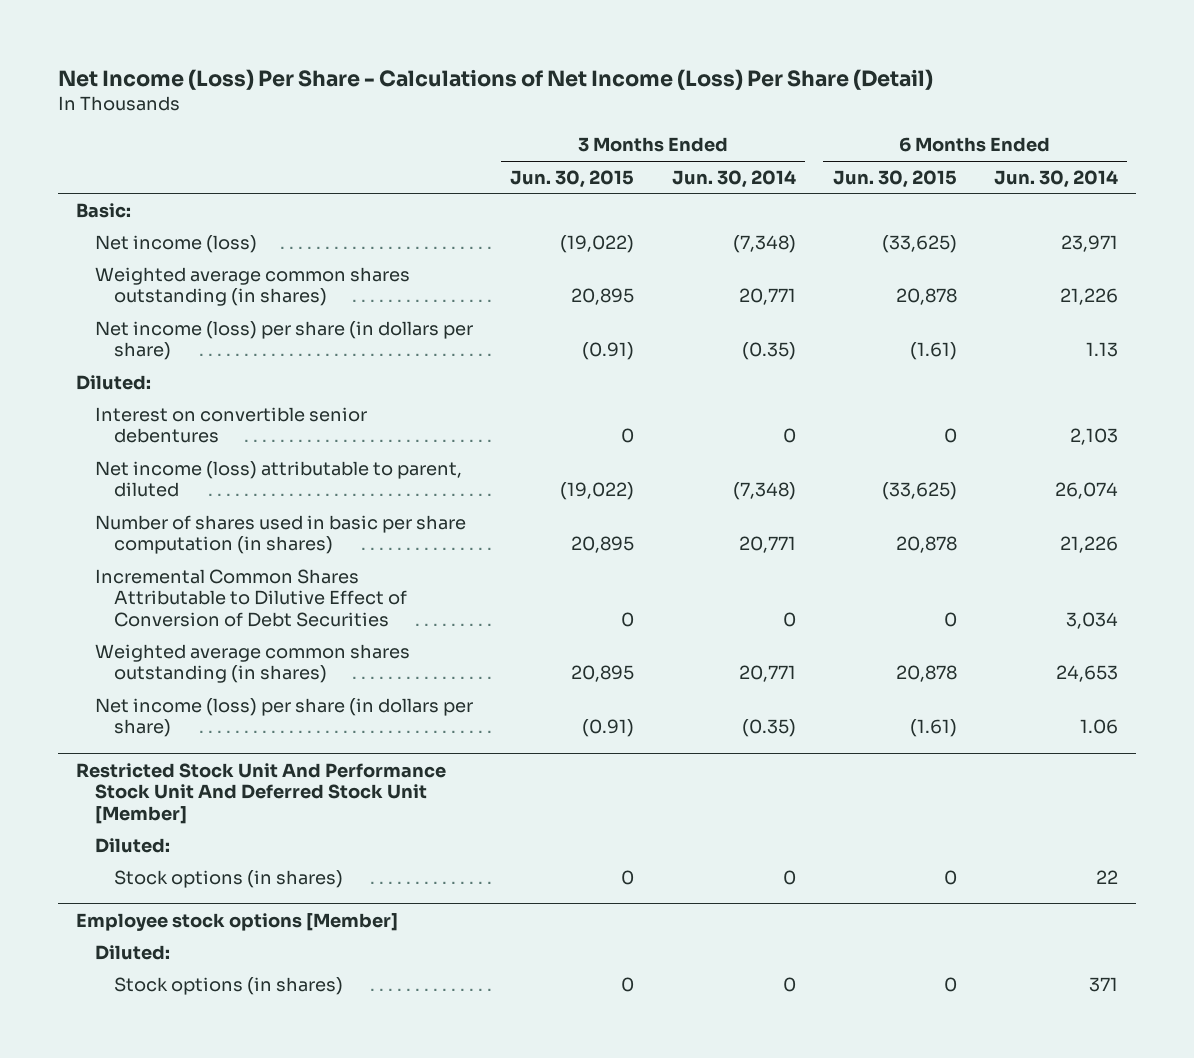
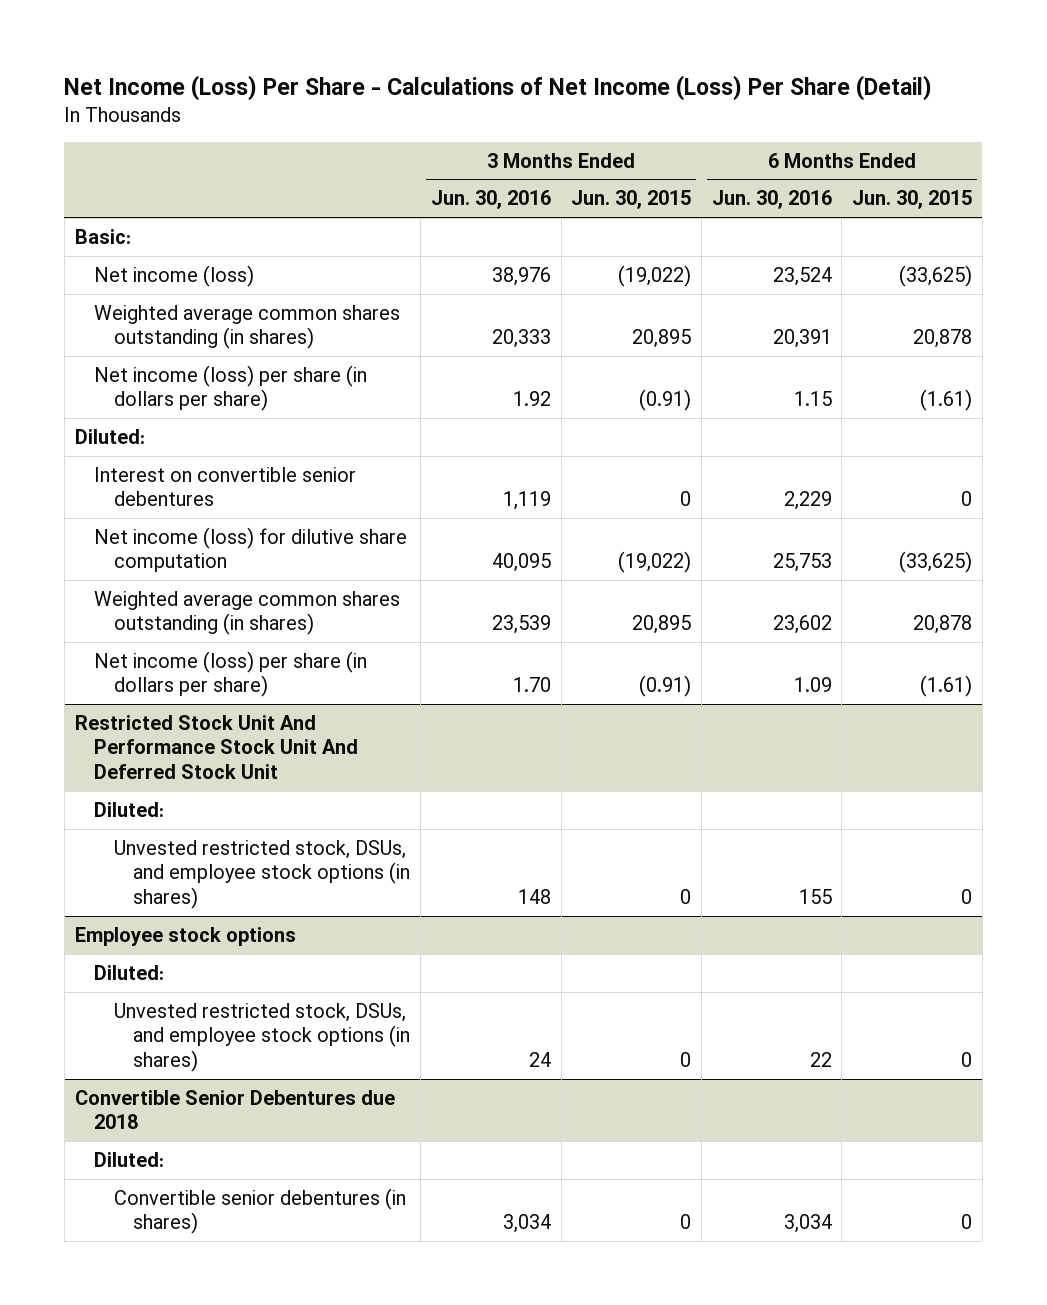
[671,169,796,188] Jun. 30, 2014 -> none
[993,169,1118,188] Jun. 30, 2014 -> none
none -> [430,190,551,210] Jun. 30, 2016
none -> [711,190,832,210] Jun. 30, 2016
[95,514,467,555] Number of shares used in basic per share computation (in shares) -> none
[95,568,408,627] Incremental Common Shares Attributable to Dilutive Effect of Conversion of Debt Securities -> none
[95,460,463,498] Net income (loss) attributable to parent, diluted -> [94,526,408,573] Net income (loss) for dilutive share computation
[76,762,447,824] Restricted Stock Unit And Performance Stock Unit And Deferred Stock Unit [Member] -> [74,714,359,779] Restricted Stock Unit And Performance Stock Unit And Deferred Stock Unit
[114,869,344,888] Stock options (in shares) -> [113,839,411,909] Unvested restricted stock, DSUs, and employee stock options (in shares)
[76,912,399,931] Employee stock options [Member] -> [74,926,296,946] Employee stock options
[114,976,344,995] Stock options (in shares) -> [113,1002,411,1072] Unvested restricted stock, DSUs, and employee stock options (in shares)
none -> [74,1089,395,1130] Convertible Senior Debentures due 2018
none -> [94,1151,165,1167] Diluted:
none -> [113,1187,406,1235] Convertible senior debentures (in shares)

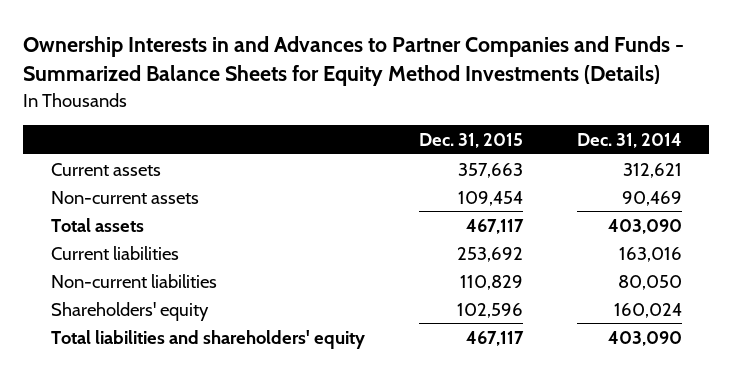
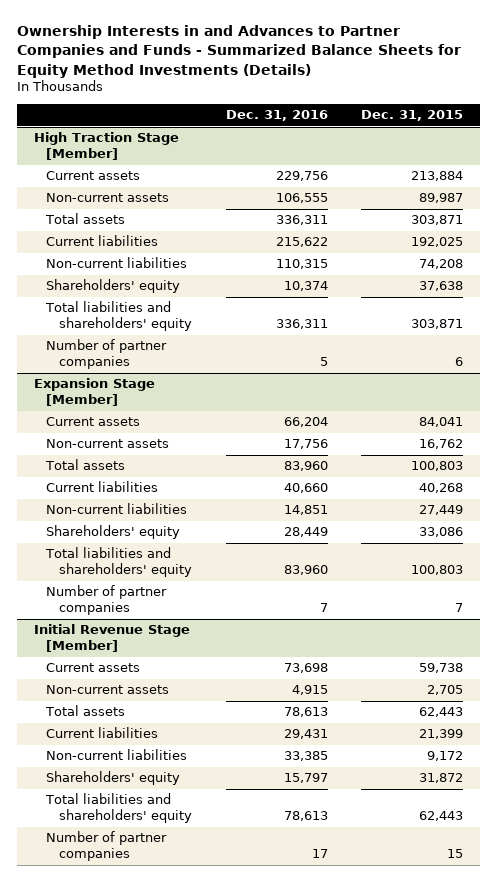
[577,133,683,149] Dec. 31, 2014 -> none
none -> [225,110,328,122] Dec. 31, 2016
none -> [33,132,179,161] High Traction Stage [Member]
[457,162,523,178] 357,663 -> [411,171,464,182] 213,884
[457,190,523,206] 109,454 -> [419,193,464,204] 89,987
[465,218,524,234] 467,117 -> [411,215,464,226] 303,871
[456,246,523,262] 253,692 -> [411,237,464,248] 192,025
[459,274,523,290] 110,829 -> [419,259,464,270] 74,208
[456,302,523,318] 102,596 -> [419,281,464,292] 37,638
[465,330,524,346] 467,117 -> [411,319,464,330] 303,871
none -> [46,339,168,370] Number of partner companies
none -> [33,378,155,407] Expansion Stage [Member]
none -> [46,417,141,427] Current assets
none -> [46,439,170,449] Non-current assets
none -> [45,459,126,471] Total assets
none -> [46,481,159,493] Current liabilities
none -> [46,503,188,515] Non-current liabilities
none -> [46,525,181,540] Shareholders' equity
none -> [45,547,192,578] Total liabilities and shareholders' equity
none -> [46,585,168,616] Number of partner companies
none -> [33,624,190,653] Initial Revenue Stage [Member]
none -> [46,663,141,673] Current assets
none -> [46,685,170,695] Non-current assets
none -> [45,705,126,717] Total assets
none -> [46,727,159,739] Current liabilities
none -> [46,749,188,761] Non-current liabilities
none -> [46,771,181,786] Shareholders' equity
none -> [45,793,192,824] Total liabilities and shareholders' equity
none -> [46,831,168,862] Number of partner companies

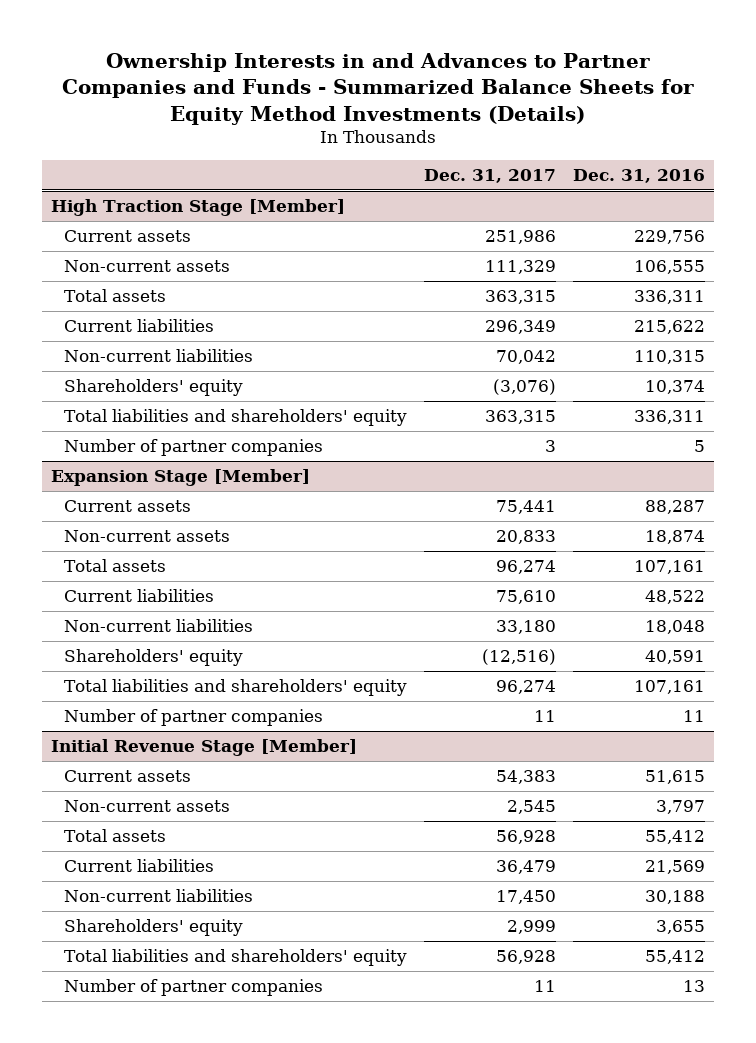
[361,110,464,122] Dec. 31, 2015 -> none
none -> [424,169,557,184] Dec. 31, 2017
[283,417,328,428] 66,204 -> [645,499,706,514] 88,287
[283,439,328,450] 17,756 -> [645,529,706,544] 18,874
[283,461,328,472] 83,960 -> [634,559,706,574] 107,161
[283,483,328,494] 40,660 -> [645,589,706,604] 48,522
[283,505,328,516] 14,851 -> [645,619,706,634] 18,048
[283,527,328,538] 28,449 -> [645,649,706,664] 40,591
[283,565,328,576] 83,960 -> [634,679,706,694] 107,161
[319,603,328,613] 7 -> [683,709,706,722] 11
[283,663,328,674] 73,698 -> [645,769,706,784] 51,615
[291,685,328,696] 4,915 -> [656,799,706,814] 3,797
[283,707,328,718] 78,613 -> [645,829,706,844] 55,412
[283,729,328,740] 29,431 -> [645,859,706,874] 21,569
[283,751,328,762] 33,385 -> [645,889,706,904] 30,188
[283,773,328,784] 15,797 -> [656,919,706,934] 3,655
[283,811,328,822] 78,613 -> [645,949,706,964] 55,412
[311,849,328,859] 17 -> [683,979,706,992] 13

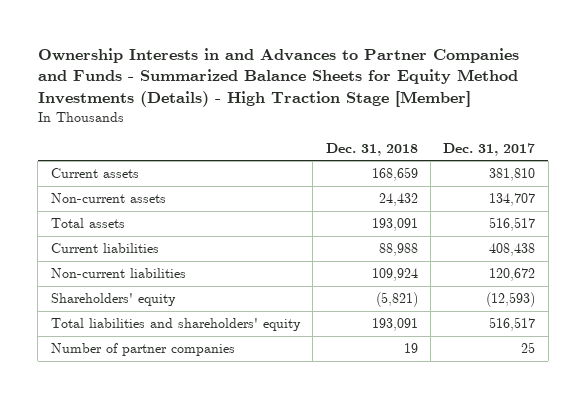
[62,53,695,125] Ownership Interests in and Advances to Partner Companies and Funds - Summarized Balance Sheets for Equity Method Investments (Details) -> [37,47,519,107] Ownership Interests in and Advances to Partner Companies and Funds - Summarized Balance Sheets for Equity Method Investments (Details) - High Traction Stage [Member]
[573,169,706,184] Dec. 31, 2016 -> none
none -> [325,142,418,156] Dec. 31, 2018
[50,198,345,216] High Traction Stage [Member] -> none
[50,468,310,486] Expansion Stage [Member] -> none
[63,499,191,512] Current assets -> none
[63,529,230,542] Non-current assets -> none
[63,558,166,572] Total assets -> none
[63,588,214,602] Current liabilities -> none
[63,618,253,632] Non-current liabilities -> none
[63,648,243,666] Shareholders' equity -> none
[63,678,407,696] Total liabilities and shareholders' equity -> none
[63,708,323,726] Number of partner companies -> none
[50,738,357,756] Initial Revenue Stage [Member] -> none
[63,769,191,782] Current assets -> none
[63,799,230,812] Non-current assets -> none
[63,828,166,842] Total assets -> none
[63,858,214,872] Current liabilities -> none
[63,888,253,902] Non-current liabilities -> none
[63,918,243,936] Shareholders' equity -> none
[63,948,407,966] Total liabilities and shareholders' equity -> none
[63,978,323,996] Number of partner companies -> none
[485,229,557,244] 251,986 -> [489,168,536,182] 381,810
[485,259,557,274] 111,329 -> [489,193,536,207] 134,707
[485,289,557,304] 363,315 -> [489,217,536,232] 516,517
[485,319,557,334] 296,349 -> [489,243,536,257] 408,438
[496,349,557,364] 70,042 -> [489,268,536,282] 120,672
[493,378,557,395] (3,076) -> [486,292,536,308] (12,593)
[485,409,557,424] 363,315 -> [489,317,536,332] 516,517
[545,439,557,452] 3 -> [521,342,536,354] 25

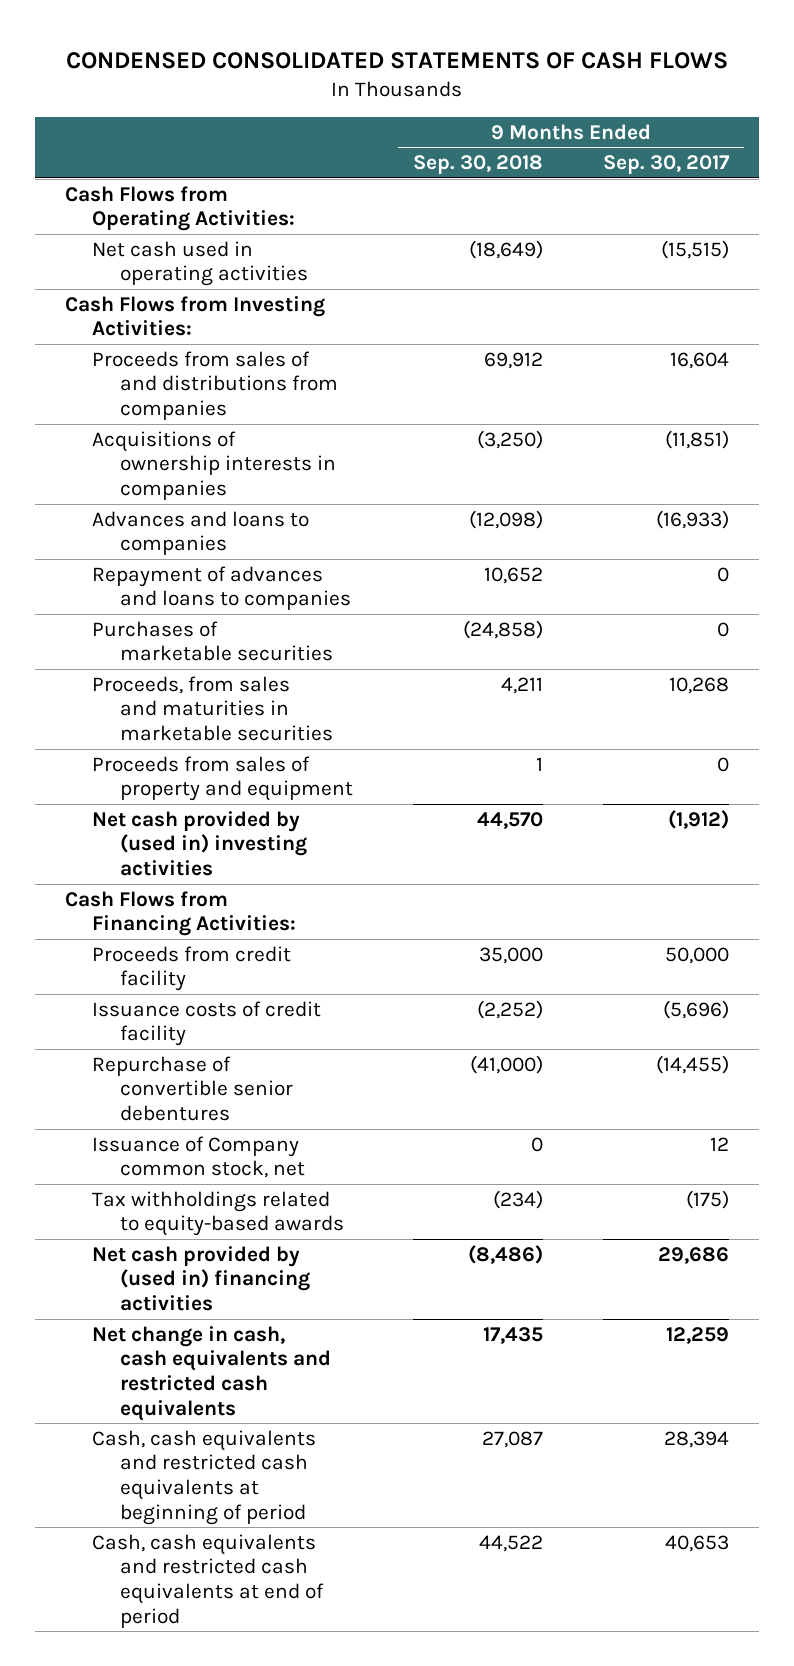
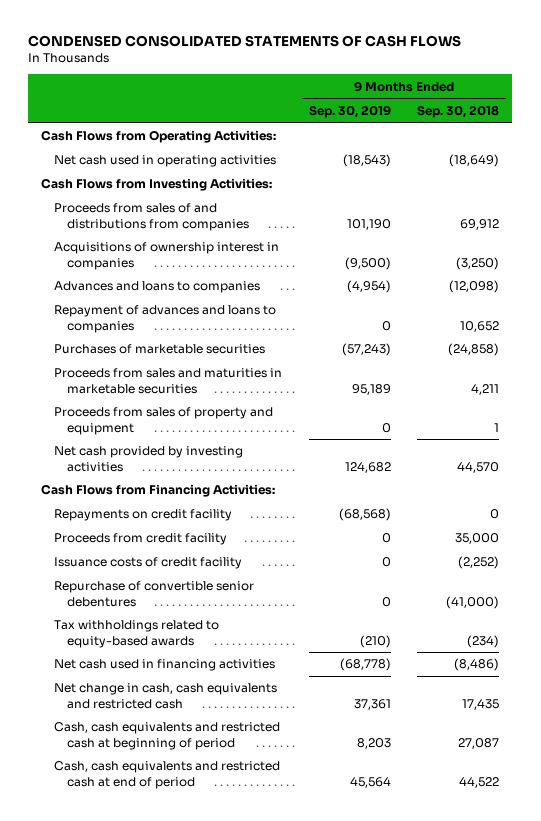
[603,155,731,175] Sep. 30, 2017 -> none
none -> [308,104,391,118] Sep. 30, 2019
[92,430,336,501] Acquisitions of ownership interests in companies -> [54,242,280,270] Acquisitions of ownership interest in companies
[92,675,333,742] Proceeds, from sales and maturities in marketable securities -> [54,368,283,394] Proceeds from sales and maturities in marketable securities
[92,810,307,877] Net cash provided by (used in) investing activities -> [54,446,244,472] Net cash provided by investing activities
none -> [54,509,233,522] Repayments on credit facility
[92,1135,305,1179] Issuance of Company common stock, net -> none
[92,1245,310,1312] Net cash provided by (used in) financing activities -> [54,659,276,672] Net cash used in financing activities
[92,1325,331,1421] Net change in cash, cash equivalents and restricted cash equivalents -> [54,683,278,709] Net change in cash, cash equivalents and restricted cash
[92,1429,317,1525] Cash, cash equivalents and restricted cash equivalents at beginning of period -> [54,722,281,750] Cash, cash equivalents and restricted cash at beginning of period
[92,1533,324,1628] Cash, cash equivalents and restricted cash equivalents at end of period -> [54,761,281,789] Cash, cash equivalents and restricted cash at end of period

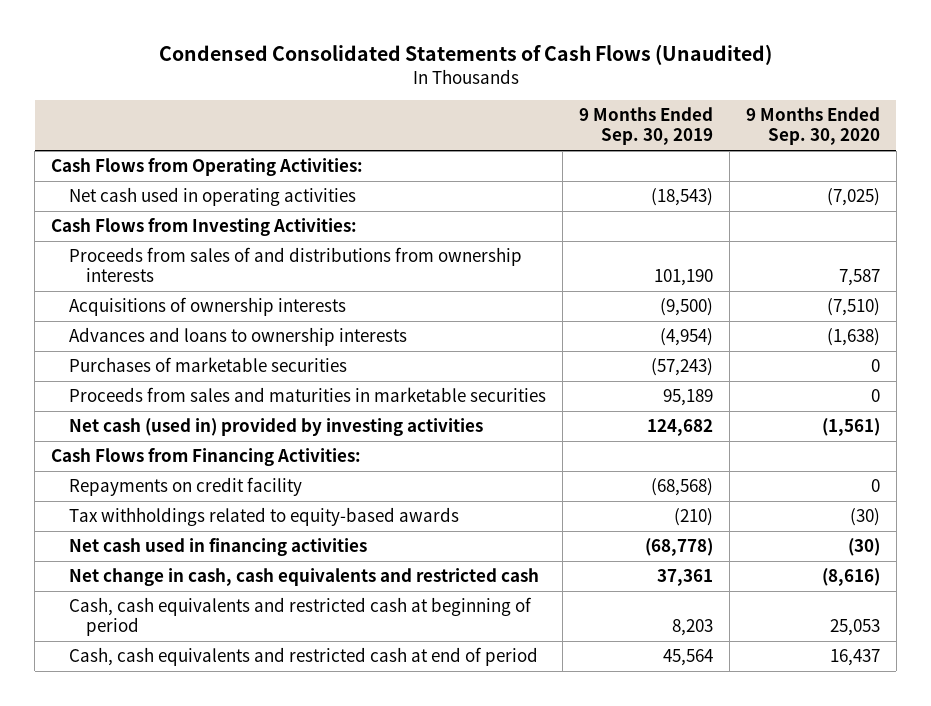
[28,35,462,48] CONDENSED CONSOLIDATED STATEMENTS OF CASH FLOWS -> [158,43,772,65] Condensed Consolidated Statements of Cash Flows (Unaudited)
[417,104,500,118] Sep. 30, 2018 -> none
none -> [745,107,880,146] 9 Months Ended Sep. 30, 2020
[54,305,277,333] Repayment of advances and loans to companies -> none
[54,203,249,231] Proceeds from sales of and distributions from companies -> [68,247,522,283] Proceeds from sales of and distributions from ownership interests
[54,242,280,270] Acquisitions of ownership interest in companies -> [68,297,346,317] Acquisitions of ownership interests
[54,281,261,294] Advances and loans to companies -> [68,327,407,347] Advances and loans to ownership interests
[54,407,274,435] Proceeds from sales of property and equipment -> none
[54,446,244,472] Net cash provided by investing activities -> [68,418,483,437] Net cash (used in) provided by investing activities
[54,533,228,546] Proceeds from credit facility -> none
[54,557,243,570] Issuance costs of credit facility -> none
[54,581,255,607] Repurchase of convertible senior debentures -> none

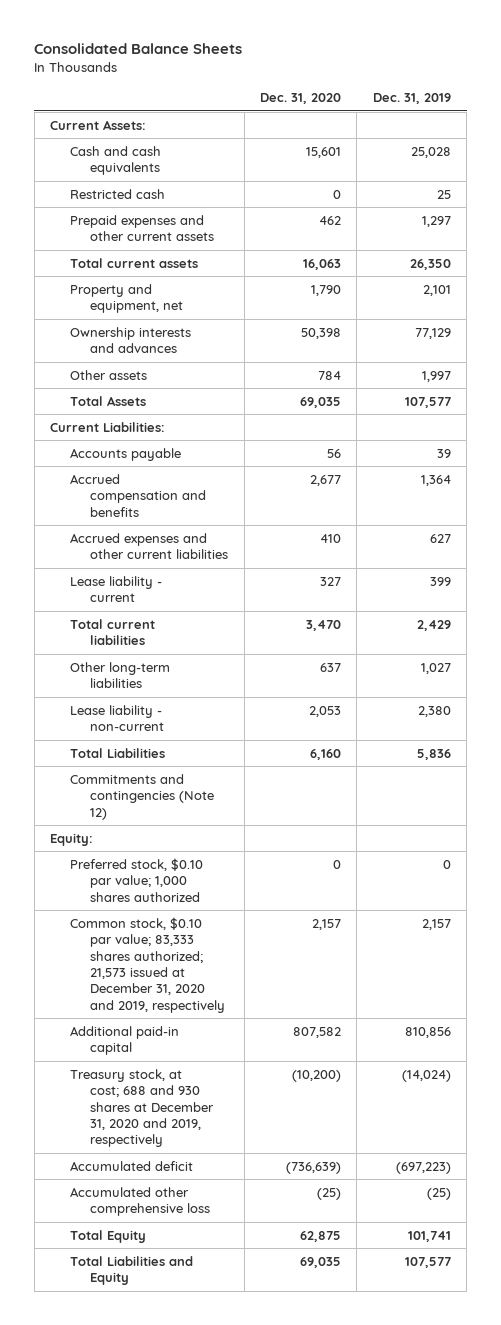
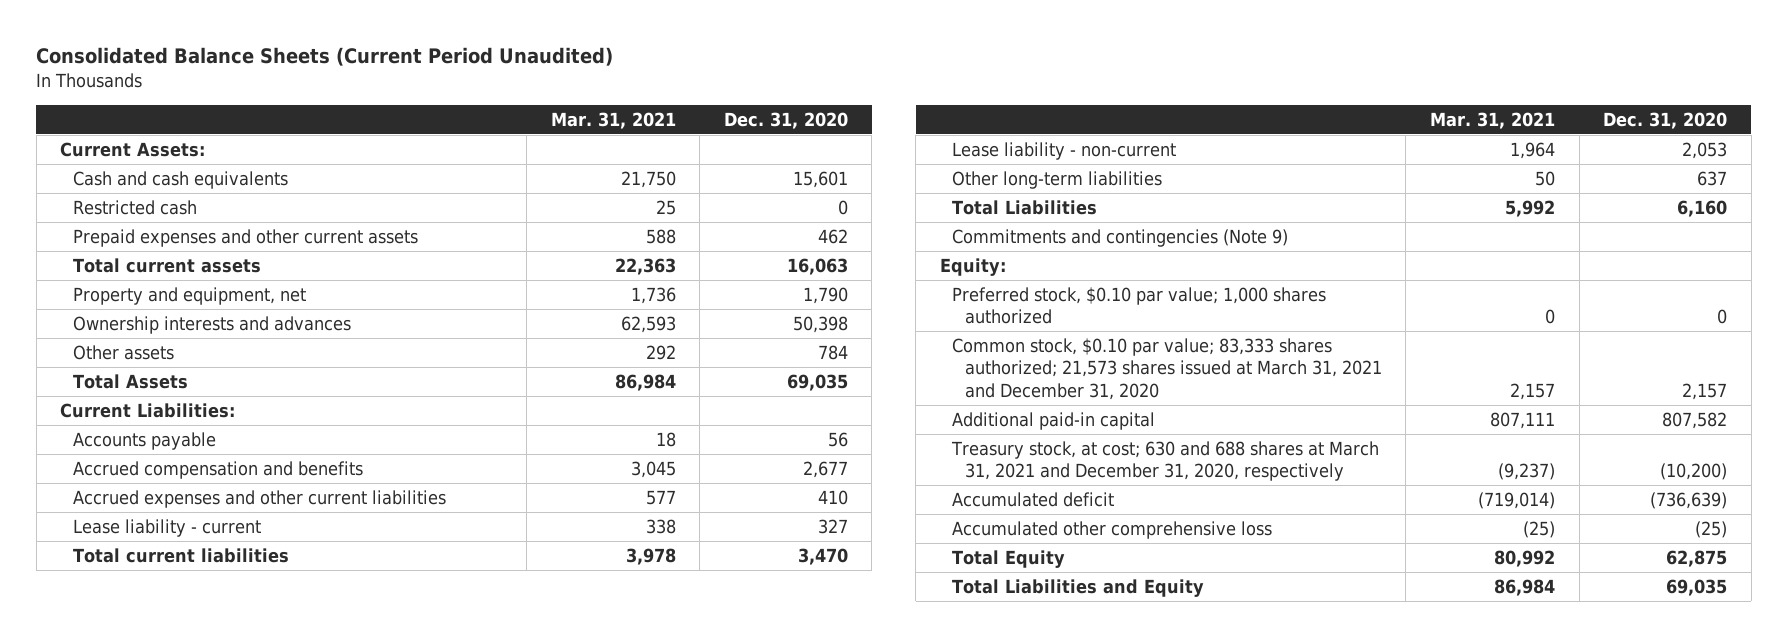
[34,43,243,55] Consolidated Balance Sheets -> [36,47,614,67] Consolidated Balance Sheets (Current Period Unaudited)
[372,93,451,105] Dec. 31, 2019 -> none
none -> [550,111,676,129] Mar. 31, 2021
[70,661,171,689] Other long-term liabilities -> [952,170,1163,189] Other long-term liabilities
[70,773,215,820] Commitments and contingencies (Note 12) -> [952,228,1289,247] Commitments and contingencies (Note 9)
[70,916,226,1013] Common stock, $0.10 par value; 83,333 shares authorized; 21,573 issued at December 31, 2020 and 2019, respectively -> [952,337,1382,400] Common stock, $0.10 par value; 83,333 shares authorized; 21,573 shares issued at March 31, 2021 and December 31, 2020
[70,1068,215,1148] Treasury stock, at cost; 688 and 930 shares at December 31, 2020 and 2019, respectively -> [951,440,1380,482] Treasury stock, at cost; 630 and 688 shares at March 31, 2021 and December 31, 2020, respectively

